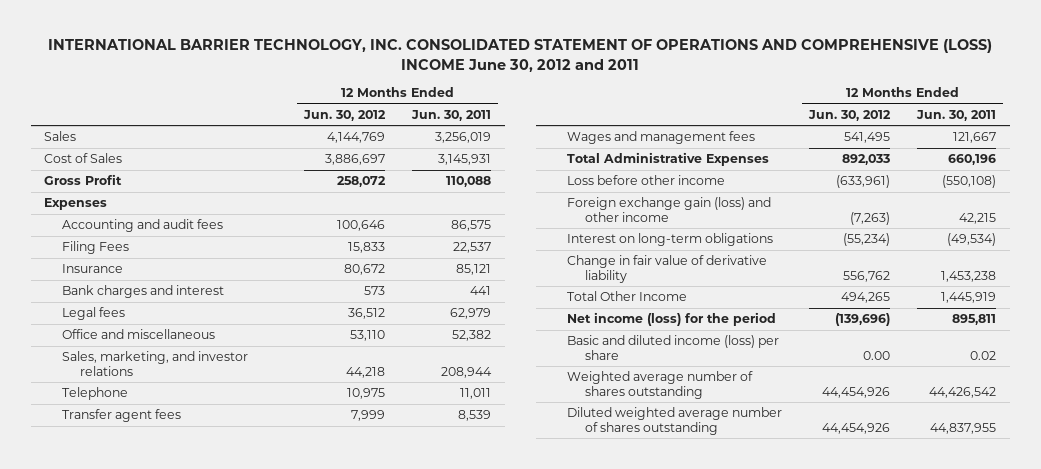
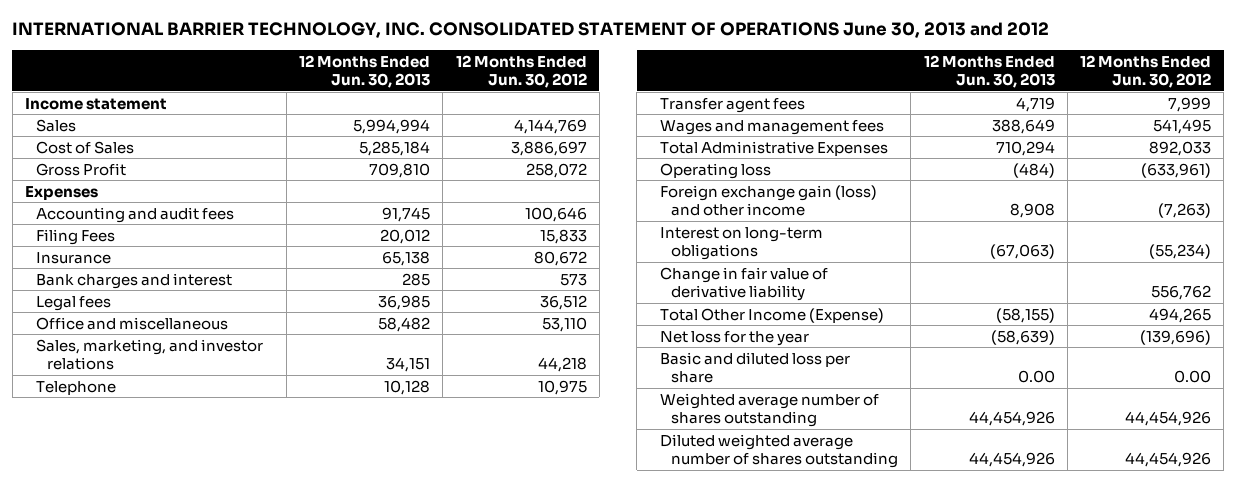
[48,39,993,72] INTERNATIONAL BARRIER TECHNOLOGY, INC. CONSOLIDATED STATEMENT OF OPERATIONS AND COMPREHENSIVE (LOSS) INCOME June 30, 2012 and 2011 -> [12,22,1050,39] INTERNATIONAL BARRIER TECHNOLOGY, INC. CONSOLIDATED STATEMENT OF OPERATIONS June 30, 2013 and 2012
[411,109,492,121] Jun. 30, 2011 -> none
none -> [299,54,431,89] 12 Months Ended Jun. 30, 2013
none -> [24,97,167,110] Income statement
[567,175,726,186] Loss before other income -> [660,162,772,179] Operating loss
[567,291,688,302] Total Other Income -> [660,307,885,323] Total Other Income (Expense)
[567,312,777,327] Net income (loss) for the period -> [660,330,810,346] Net loss for the year
[567,335,780,360] Basic and diluted income (loss) per share -> [660,351,851,383] Basic and diluted loss per share

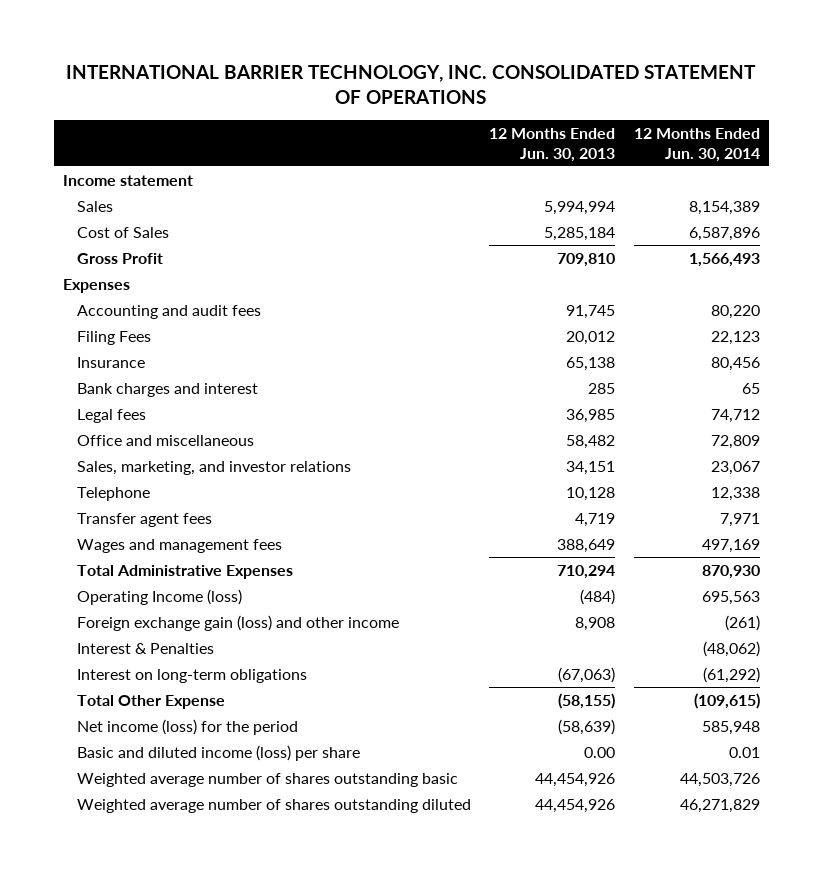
[12,22,1050,39] INTERNATIONAL BARRIER TECHNOLOGY, INC. CONSOLIDATED STATEMENT OF OPERATIONS June 30, 2013 and 2012 -> [66,64,757,105] INTERNATIONAL BARRIER TECHNOLOGY, INC. CONSOLIDATED STATEMENT OF OPERATIONS
[455,54,587,89] 12 Months Ended Jun. 30, 2012 -> none
none -> [633,128,760,162] 12 Months Ended Jun. 30, 2014
[660,162,772,179] Operating loss -> [76,588,242,605] Operating Income (loss)
none -> [76,642,214,654] Interest & Penalties
[660,266,829,301] Change in fair value of derivative liability -> none
[660,307,885,323] Total Other Income (Expense) -> [76,694,225,709] Total Other Expense
[660,330,810,346] Net loss for the year -> [76,718,298,735] Net income (loss) for the period
[660,351,851,383] Basic and diluted loss per share -> [76,744,360,761] Basic and diluted income (loss) per share
[660,392,880,427] Weighted average number of shares outstanding -> [76,772,458,787] Weighted average number of shares outstanding basic
[660,433,899,468] Diluted weighted average number of shares outstanding -> [76,798,471,813] Weighted average number of shares outstanding diluted

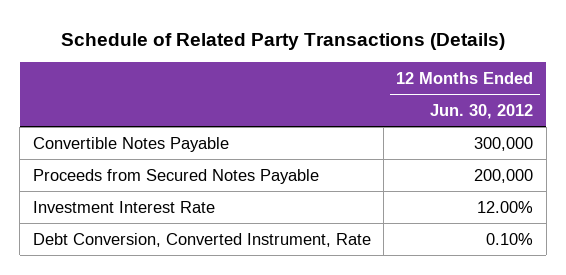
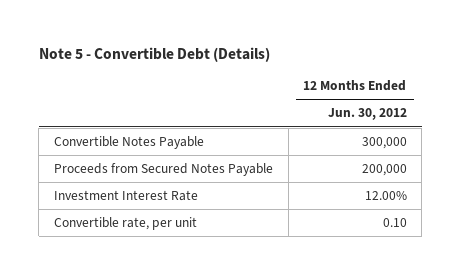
[60,32,505,50] Schedule of Related Party Transactions (Details) -> [38,47,270,63] Note 5 - Convertible Debt (Details)
[32,232,371,247] Debt Conversion, Converted Instrument, Rate -> none
none -> [53,216,197,230] Convertible rate, per unit

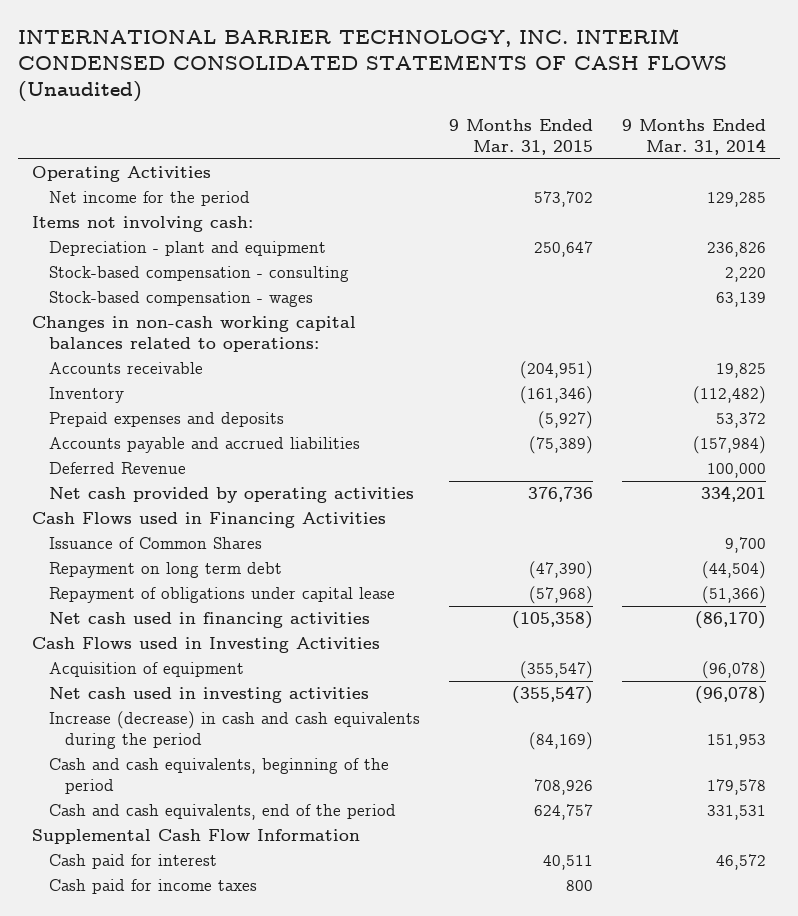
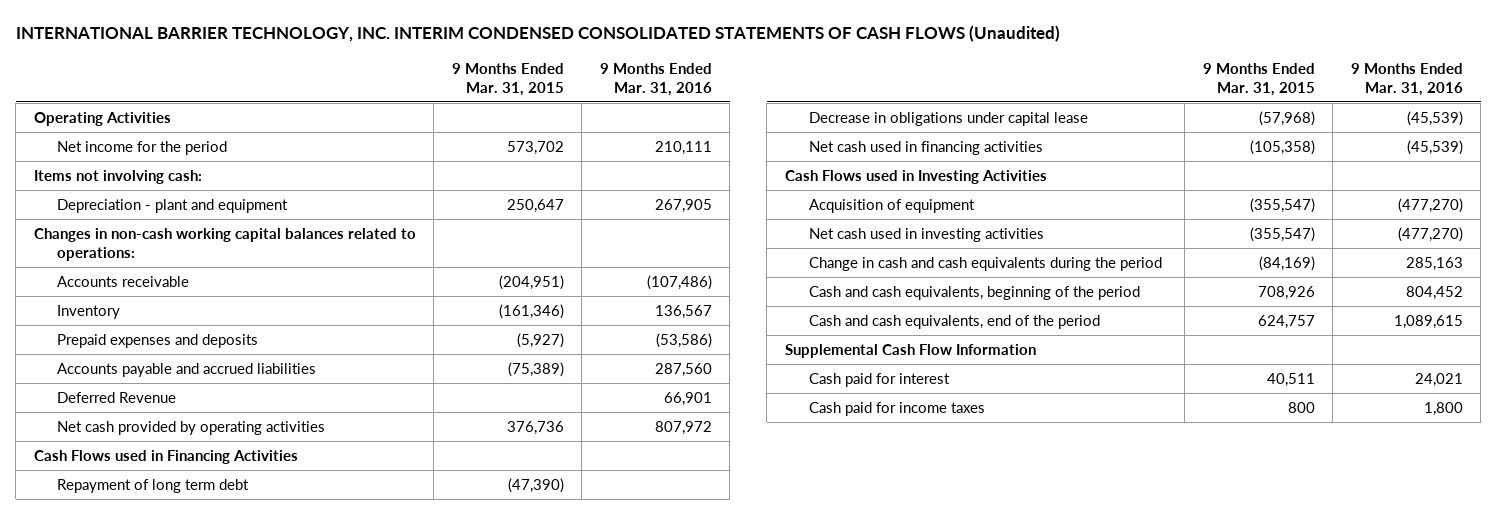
[621,119,766,156] 9 Months Ended Mar. 31, 2014 -> none
none -> [599,62,712,96] 9 Months Ended Mar. 31, 2016
[48,266,349,283] Stock-based compensation - consulting -> none
[48,291,313,308] Stock-based compensation - wages -> none
[48,537,262,550] Issuance of Common Shares -> none
[48,562,282,579] Repayment on long term debt -> [57,478,250,493] Repayment of long term debt
[48,587,395,604] Repayment of obligations under capital lease -> [808,111,1088,126] Decrease in obligations under capital lease
[48,711,420,750] Increase (decrease) in cash and cash equivalents during the period -> [808,256,1162,271] Change in cash and cash equivalents during the period

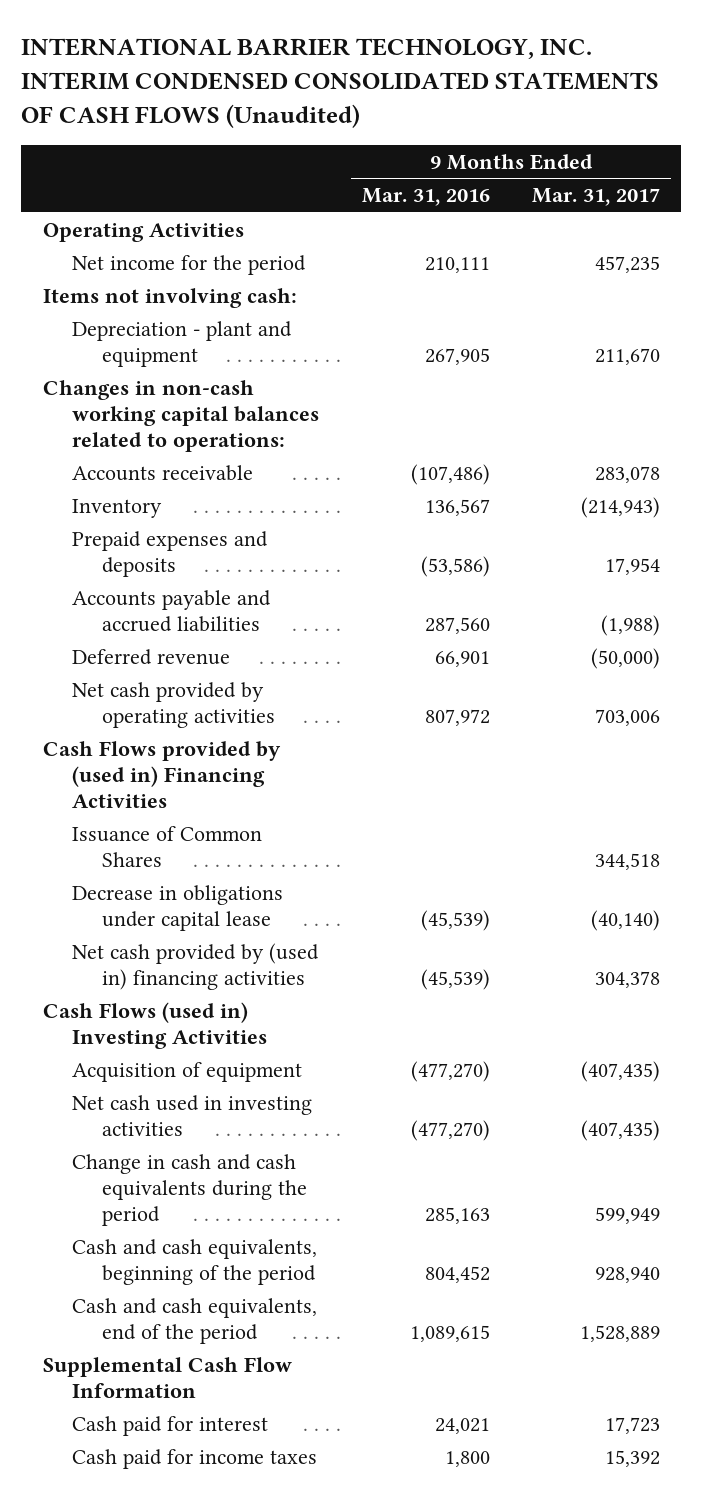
[451,62,564,96] 9 Months Ended Mar. 31, 2015 -> none
none -> [532,188,661,207] Mar. 31, 2017
[57,391,177,403] Deferred Revenue -> [72,648,231,665] Deferred revenue
[57,478,250,493] Repayment of long term debt -> none
[33,449,298,464] Cash Flows used in Financing Activities -> [42,740,281,808] Cash Flows provided by (used in) Financing Activities
none -> [72,825,263,867] Issuance of Common Shares
[808,140,1043,155] Net cash used in financing activities -> [72,942,320,990] Net cash provided by (used in) financing activities
[784,169,1047,184] Cash Flows used in Investing Activities -> [42,1001,268,1049] Cash Flows (used in) Investing Activities

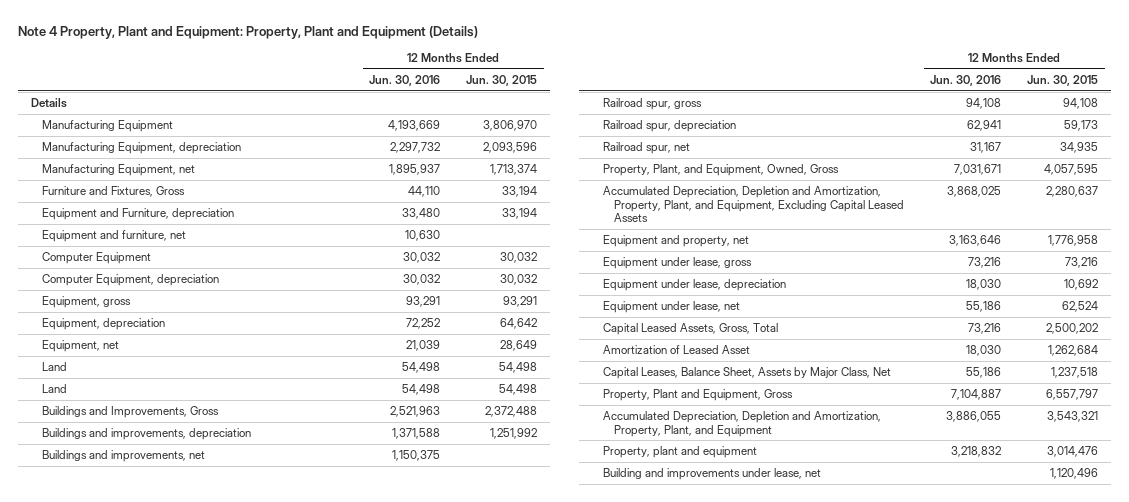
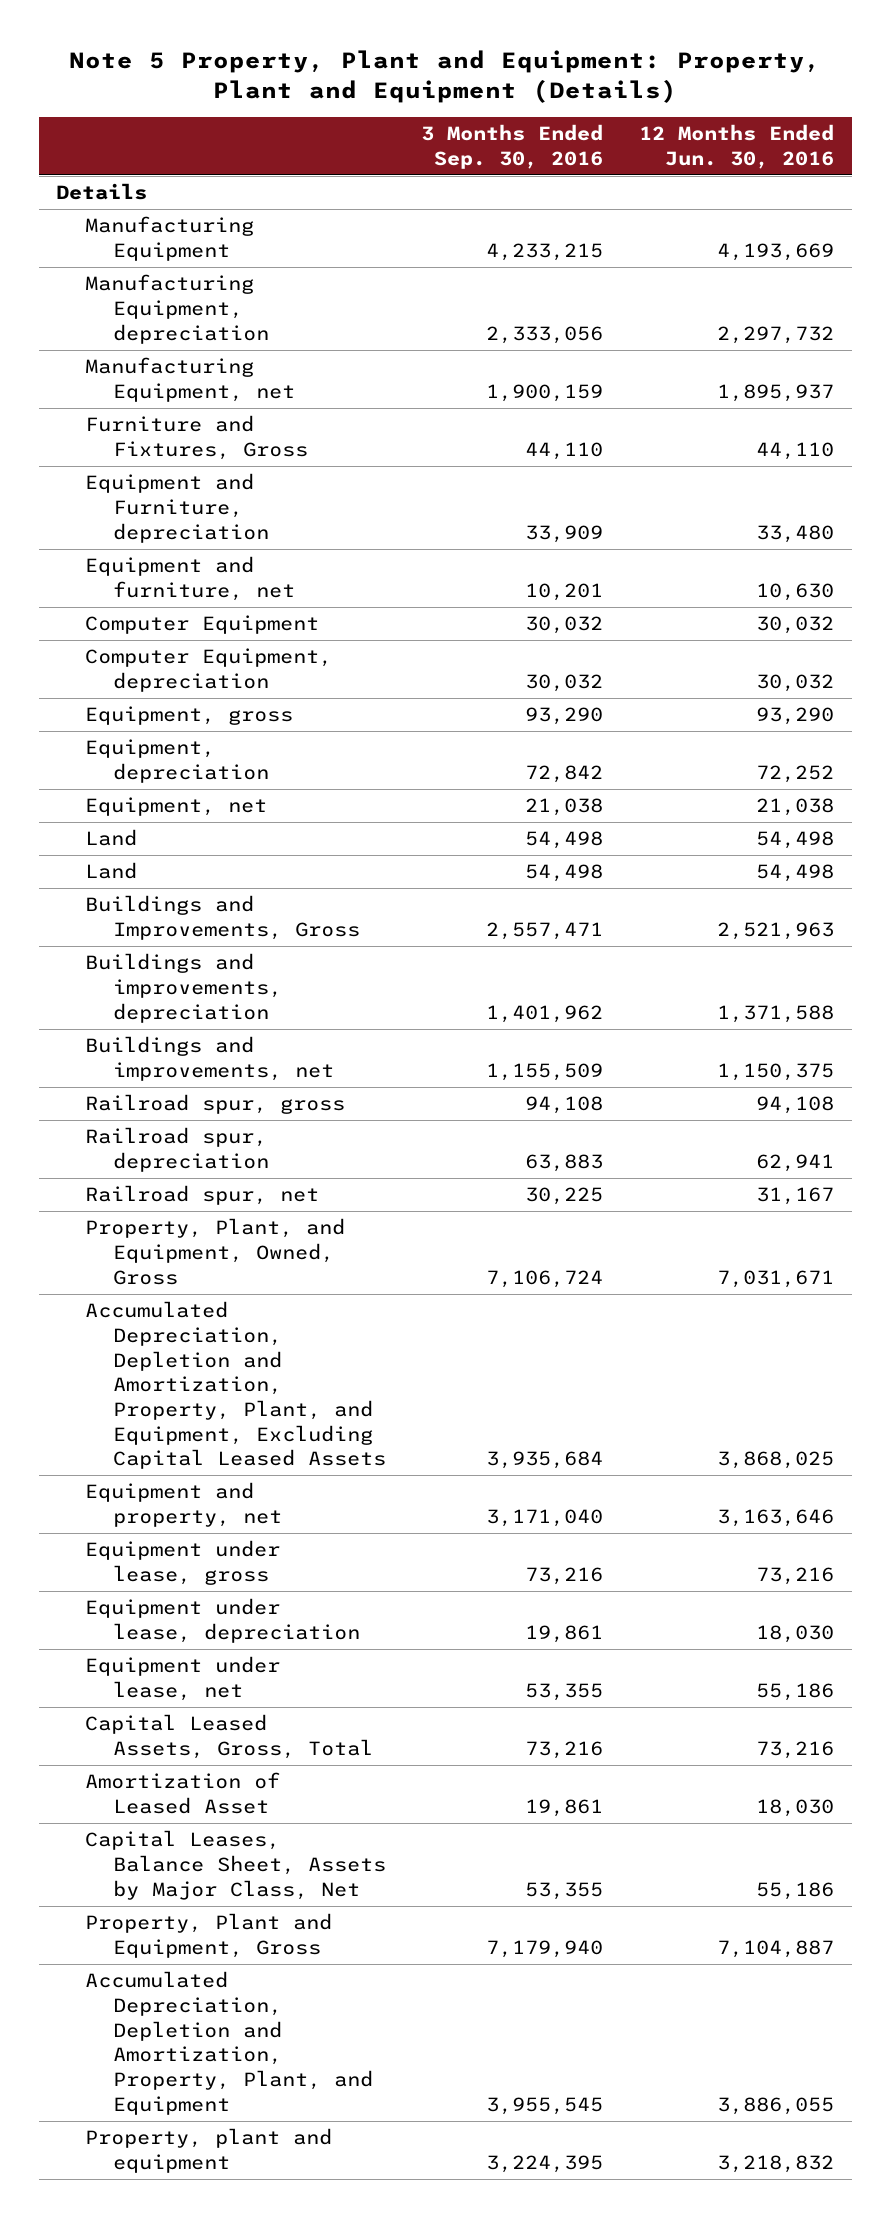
[18,25,479,39] Note 4 Property, Plant and Equipment: Property, Plant and Equipment (Details) -> [69,50,822,103] Note 5 Property, Plant and Equipment: Property, Plant and Equipment (Details)
[466,74,538,86] Jun. 30, 2015 -> none
none -> [421,124,604,169] 3 Months Ended Sep. 30, 2016
[406,296,441,308] 93,291 -> [755,707,834,726] 93,290
[406,340,441,352] 21,039 -> [755,798,834,817] 21,038
[602,468,821,481] Building and improvements under lease, net -> none

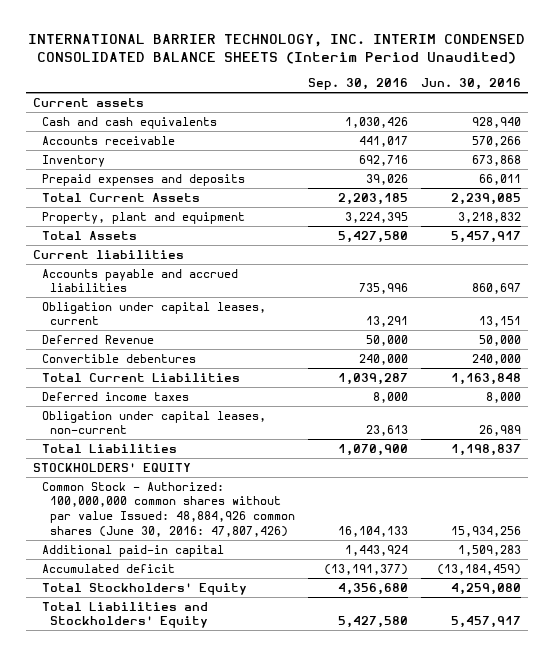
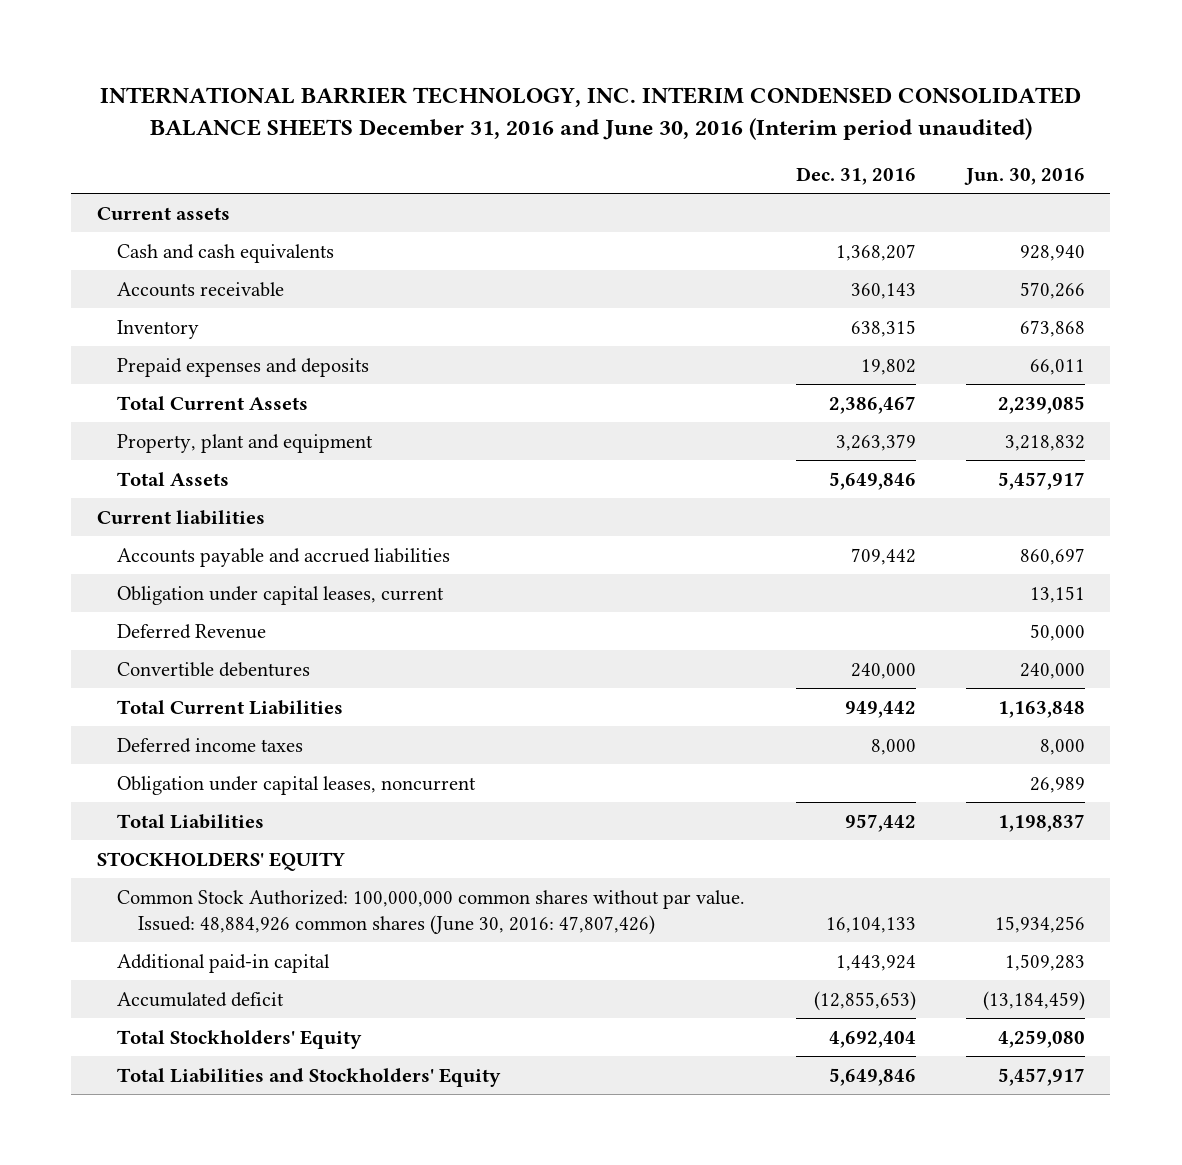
[28,34,526,65] INTERNATIONAL BARRIER TECHNOLOGY, INC. INTERIM CONDENSED CONSOLIDATED BALANCE SHEETS (Interim Period Unaudited) -> [99,87,1081,140] INTERNATIONAL BARRIER TECHNOLOGY, INC. INTERIM CONDENSED CONSOLIDATED BALANCE SHEETS December 31, 2016 and June 30, 2016 (Interim period unaudited)
[308,78,409,91] Sep. 30, 2016 -> none
none -> [795,167,916,186] Dec. 31, 2016
[41,410,266,435] Obligation under capital leases, non-current -> [117,775,477,795] Obligation under capital leases, noncurrent
[41,481,296,537] Common Stock - Authorized: 100,000,000 common shares without par value Issued: 48,884,926 common shares (June 30, 2016: 47,807,426) -> [117,889,746,936] Common Stock Authorized: 100,000,000 common shares without par value. Issued: 48,884,926 common shares (June 30, 2016: 47,807,426)

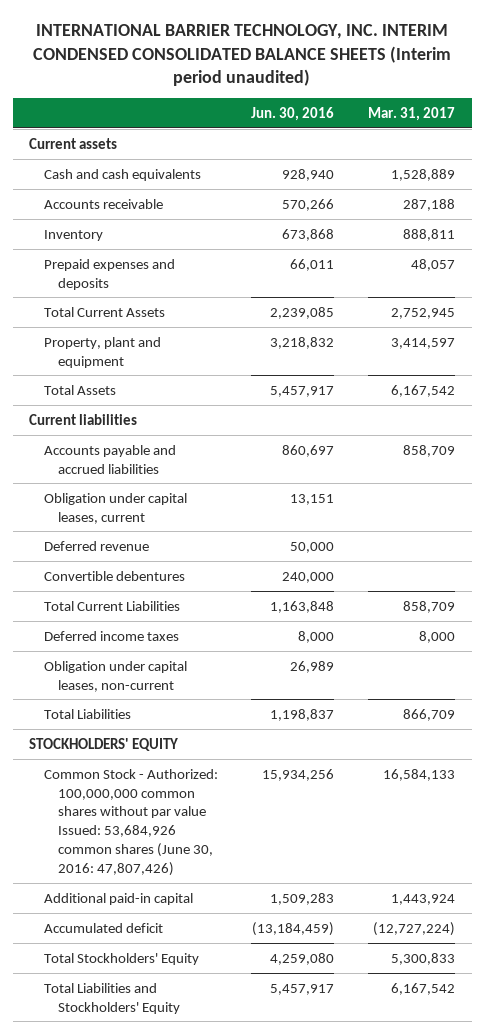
[99,87,1081,140] INTERNATIONAL BARRIER TECHNOLOGY, INC. INTERIM CONDENSED CONSOLIDATED BALANCE SHEETS December 31, 2016 and June 30, 2016 (Interim period unaudited) -> [33,24,452,87] INTERNATIONAL BARRIER TECHNOLOGY, INC. INTERIM CONDENSED CONSOLIDATED BALANCE SHEETS (Interim period unaudited)
[795,167,916,186] Dec. 31, 2016 -> none
none -> [367,106,455,121] Mar. 31, 2017
[117,623,267,639] Deferred Revenue -> [43,540,149,551] Deferred revenue
[117,775,477,795] Obligation under capital leases, noncurrent -> [43,660,187,692] Obligation under capital leases, non-current
[117,889,746,936] Common Stock Authorized: 100,000,000 common shares without par value. Issued: 48,884,926 common shares (June 30, 2016: 47,807,426) -> [43,768,218,877] Common Stock - Authorized: 100,000,000 common shares without par value Issued: 53,684,926 common shares (June 30, 2016: 47,807,426)

